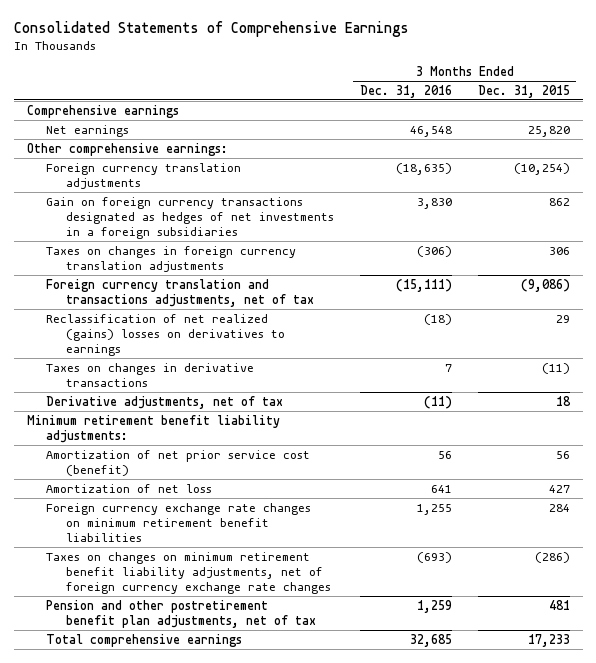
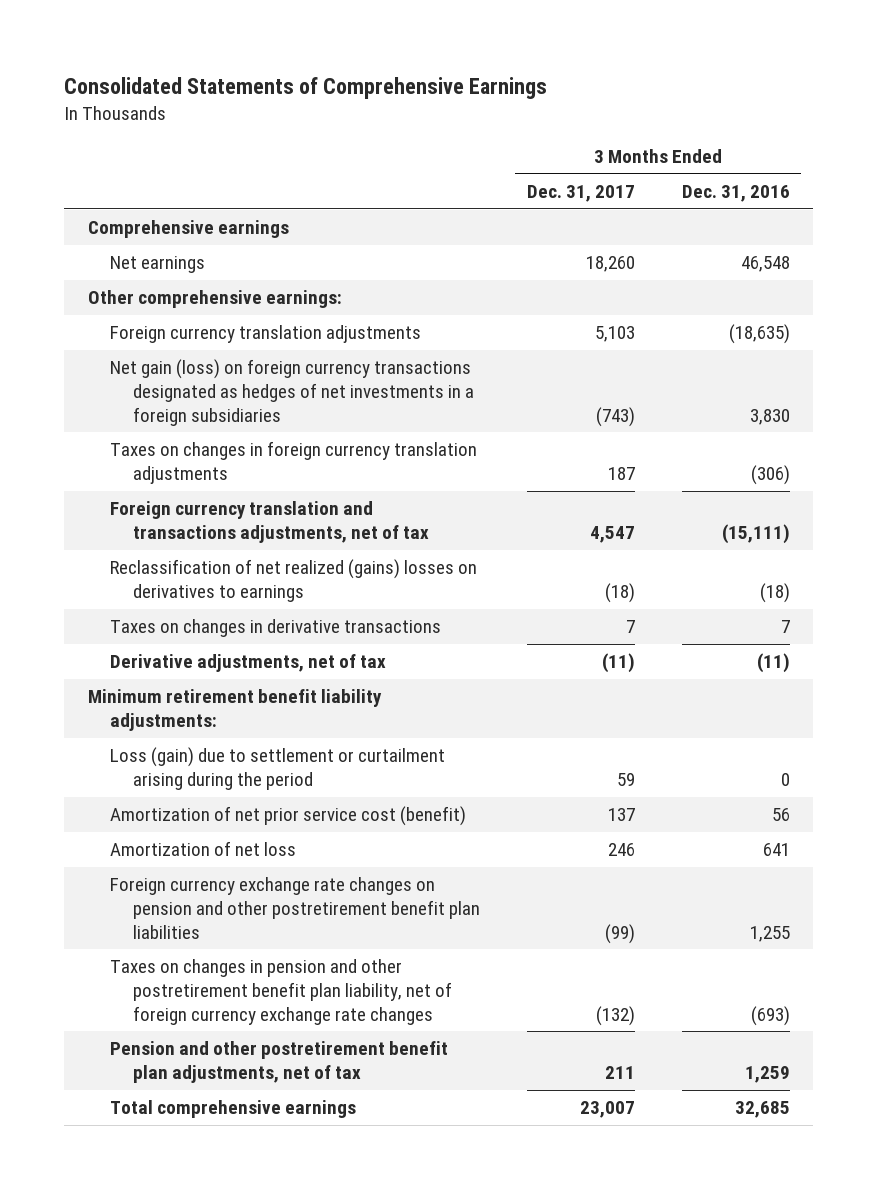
[477,84,570,98] Dec. 31, 2015 -> none
none -> [526,185,635,203] Dec. 31, 2017
[46,196,335,239] Gain on foreign currency transactions designated as hedges of net investments in a foreign subsidiaries -> [110,359,475,426] Net gain (loss) on foreign currency transactions designated as hedges of net investments in a foreign subsidiaries
none -> [110,747,446,791] Loss (gain) due to settlement or curtailment arising during the period
[46,502,312,542] Foreign currency exchange rate changes on minimum retirement benefit liabilities -> [110,877,481,939] Foreign currency exchange rate changes on pension and other postretirement benefit plan liabilities
[46,551,332,594] Taxes on changes on minimum retirement benefit liability adjustments, net of foreign currency exchange rate changes -> [110,959,453,1025] Taxes on changes in pension and other postretirement benefit plan liability, net of foreign currency exchange rate changes

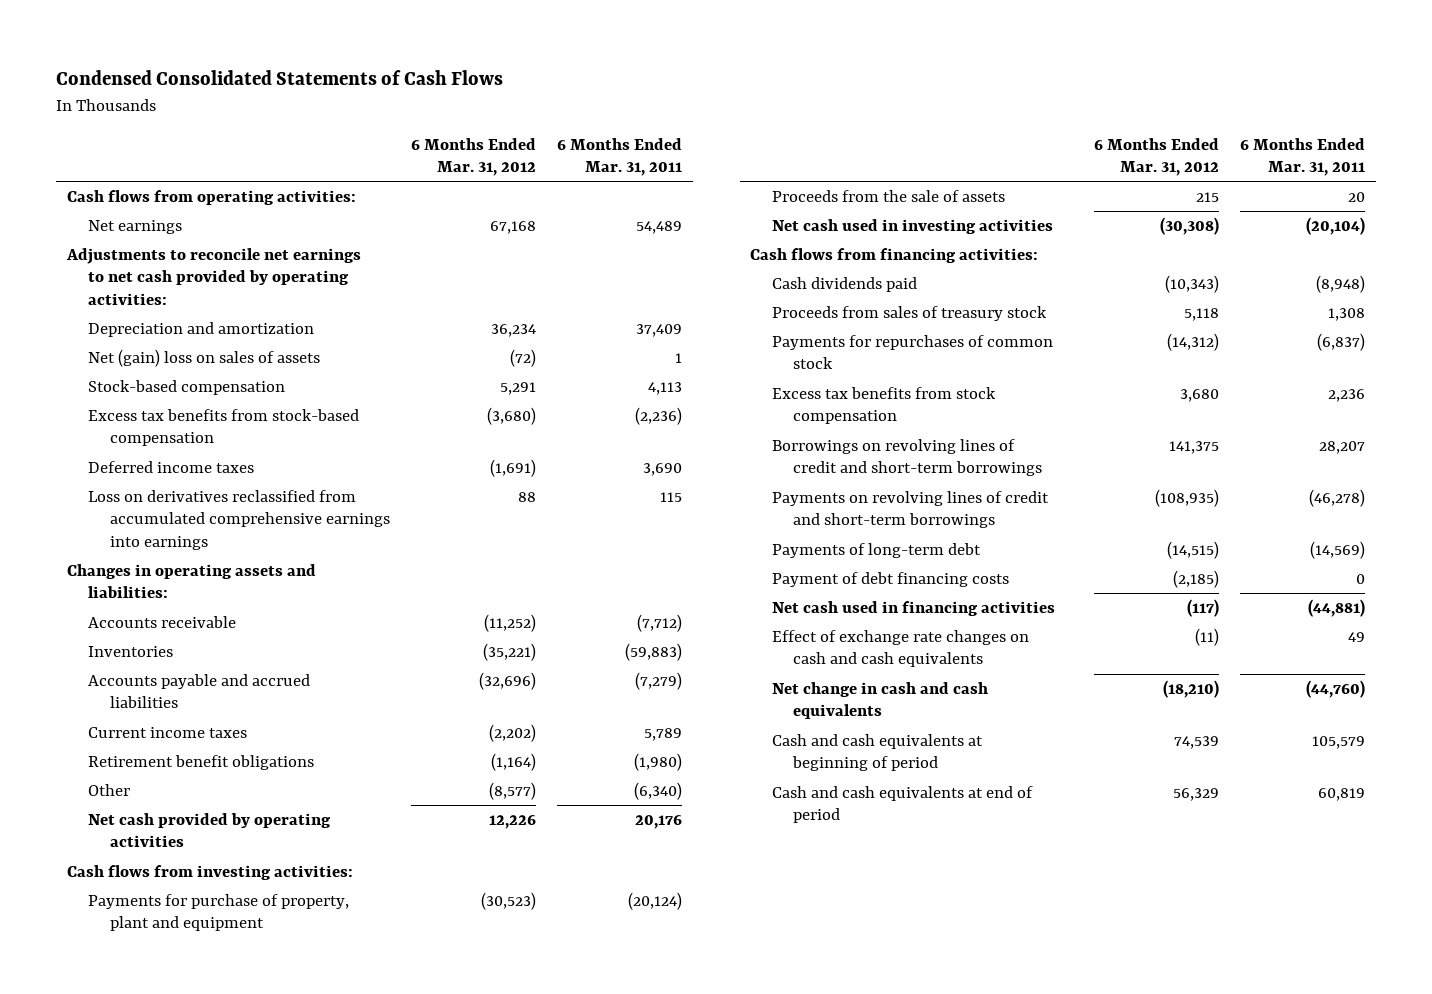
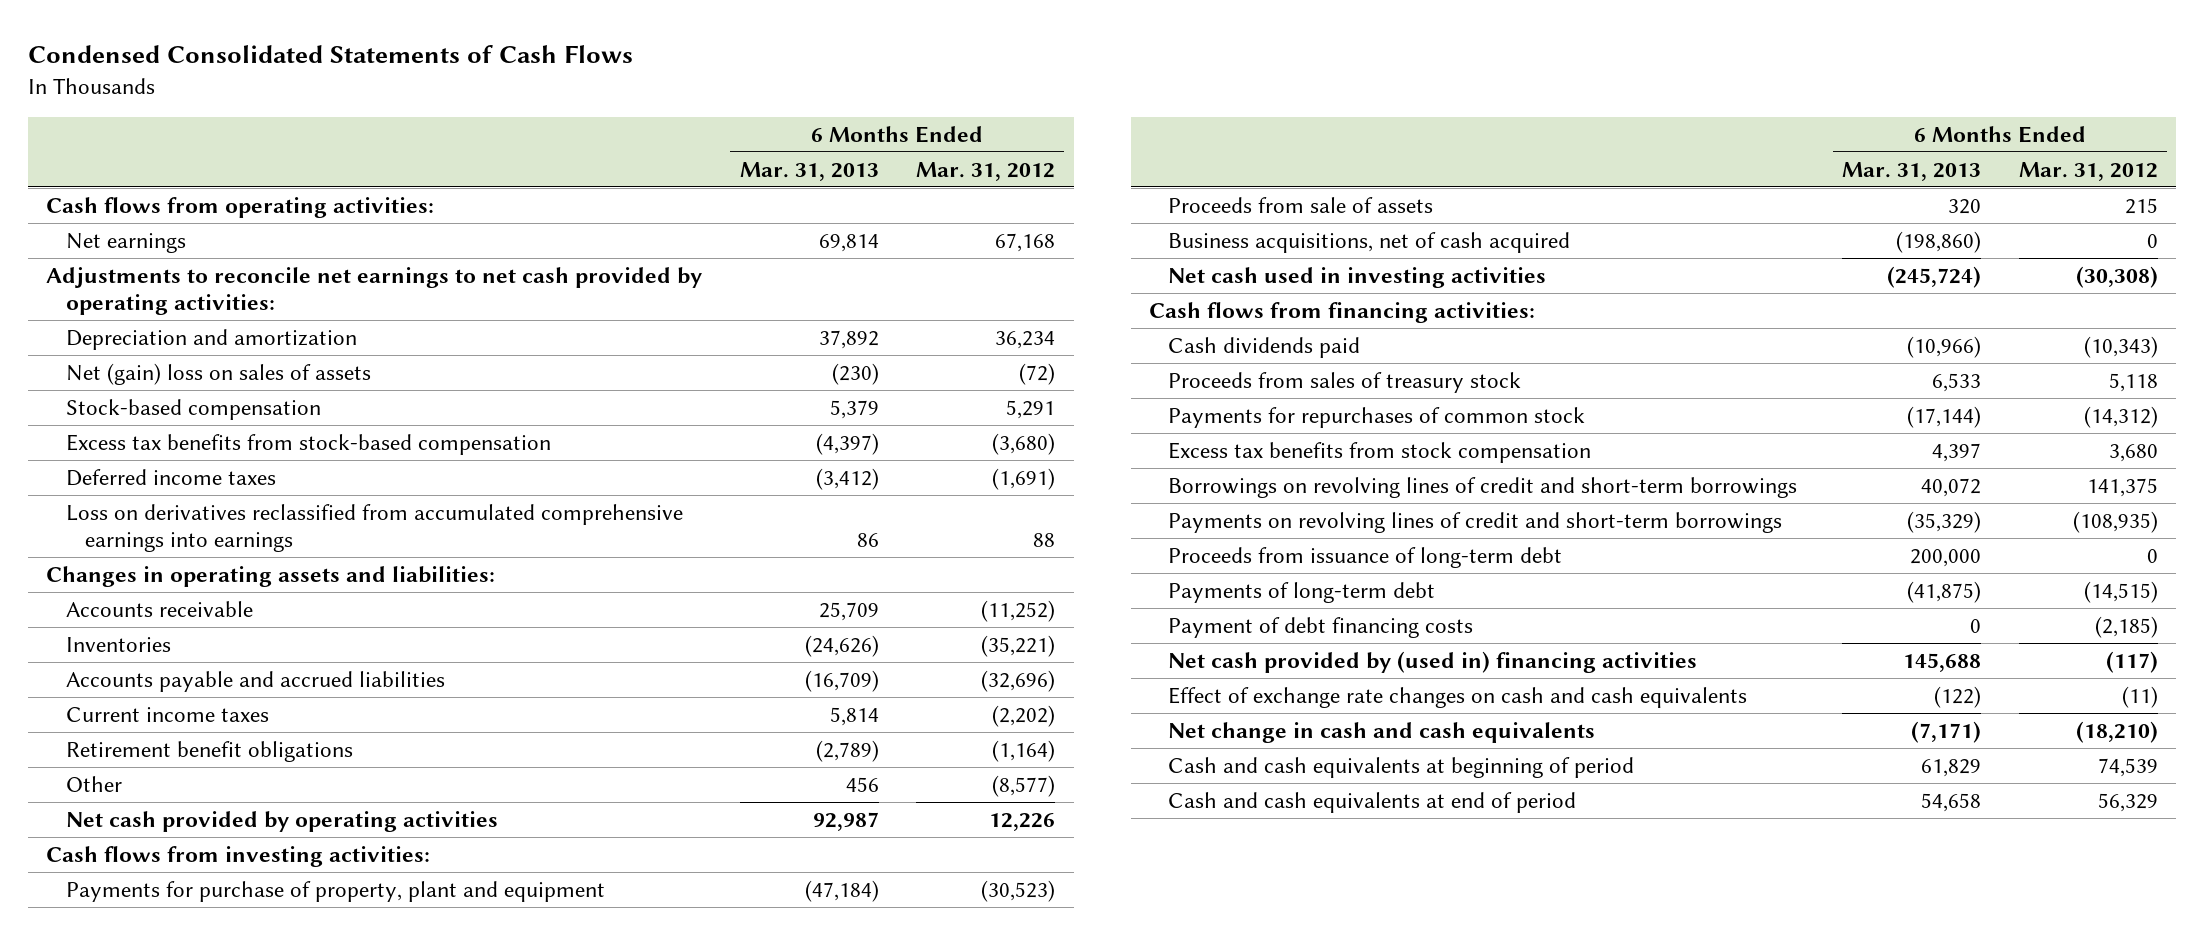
[557,137,683,177] 6 Months Ended Mar. 31, 2011 -> none
none -> [739,161,879,181] Mar. 31, 2013
[771,189,1005,202] Proceeds from the sale of assets -> [1168,196,1434,213] Proceeds from sale of assets
none -> [1168,231,1571,253] Business acquisitions, net of cash acquired
none -> [1168,546,1563,568] Proceeds from issuance of long-term debt
[771,600,1055,616] Net cash used in financing activities -> [1168,650,1698,673] Net cash provided by (used in) financing activities

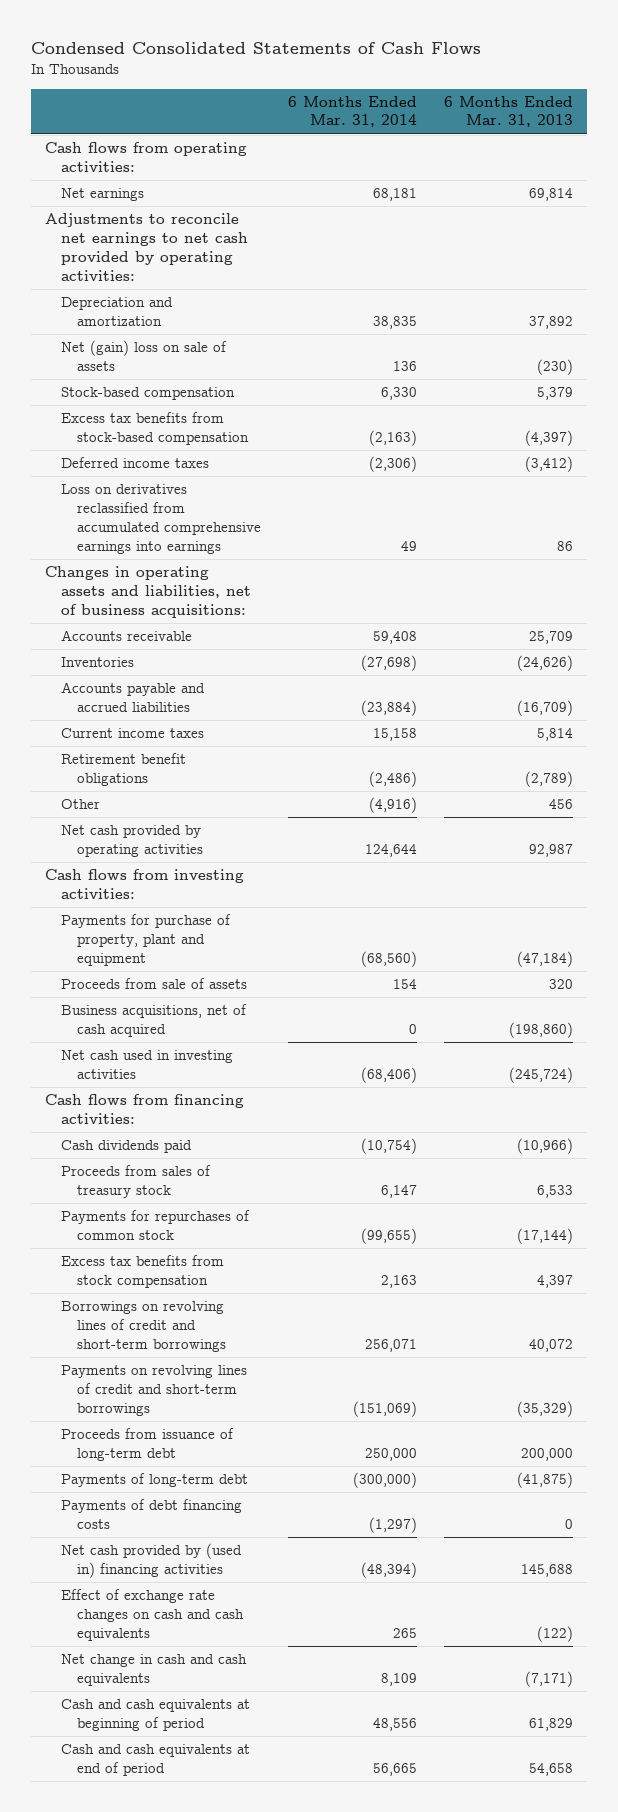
[915,161,1055,181] Mar. 31, 2012 -> none
none -> [288,95,418,128] 6 Months Ended Mar. 31, 2014
[65,362,371,385] Net (gain) loss on sales of assets -> [61,340,228,371] Net (gain) loss on sale of assets
[46,565,496,587] Changes in operating assets and liabilities: -> [44,566,252,618] Changes in operating assets and liabilities, net of business acquisitions:
[1168,616,1474,638] Payment of debt financing costs -> [61,1499,243,1529] Payments of debt financing costs

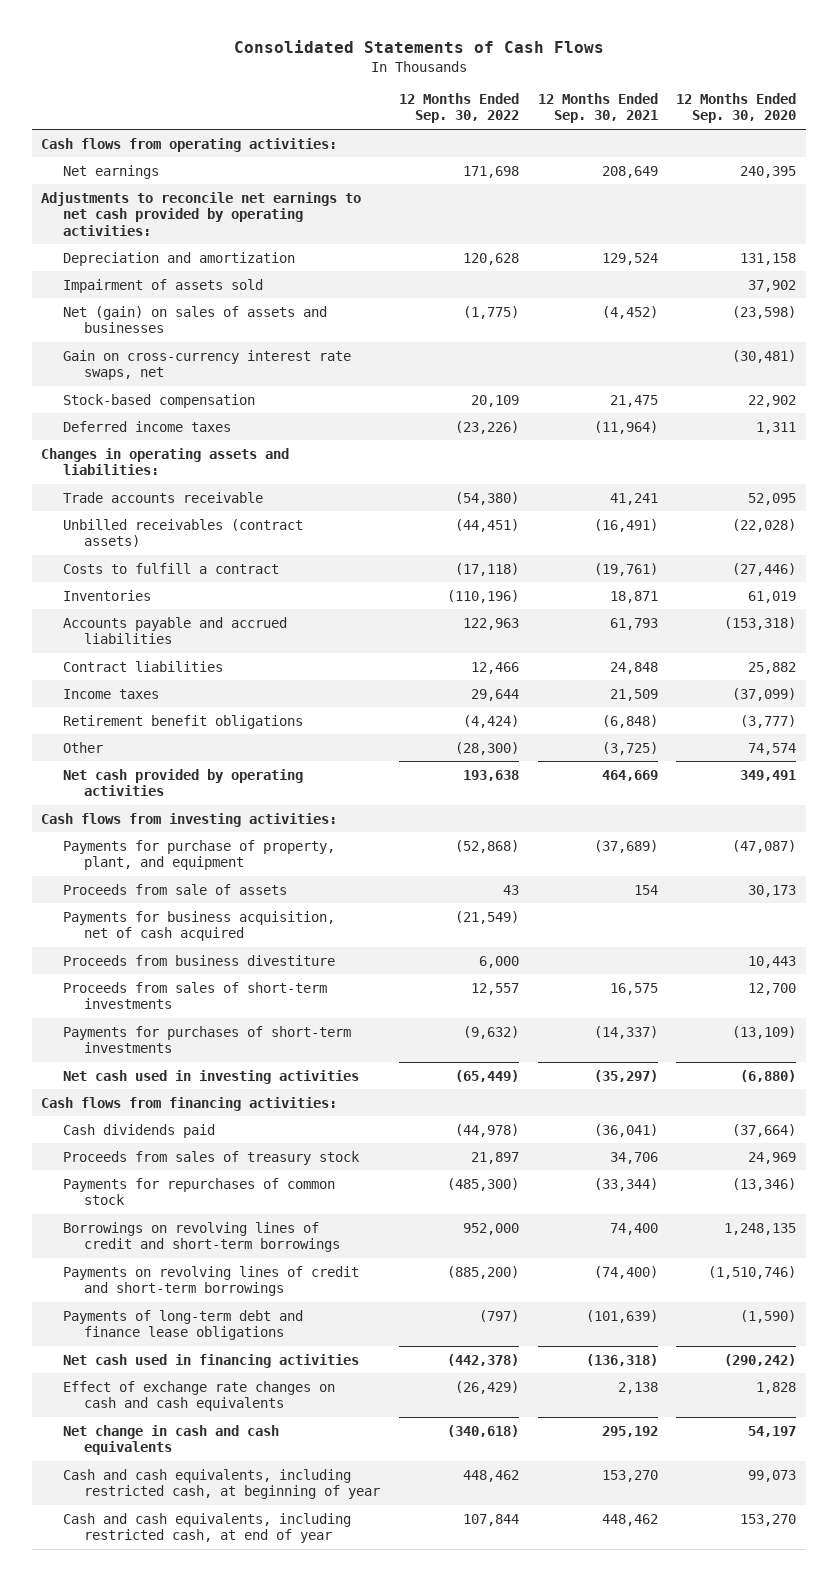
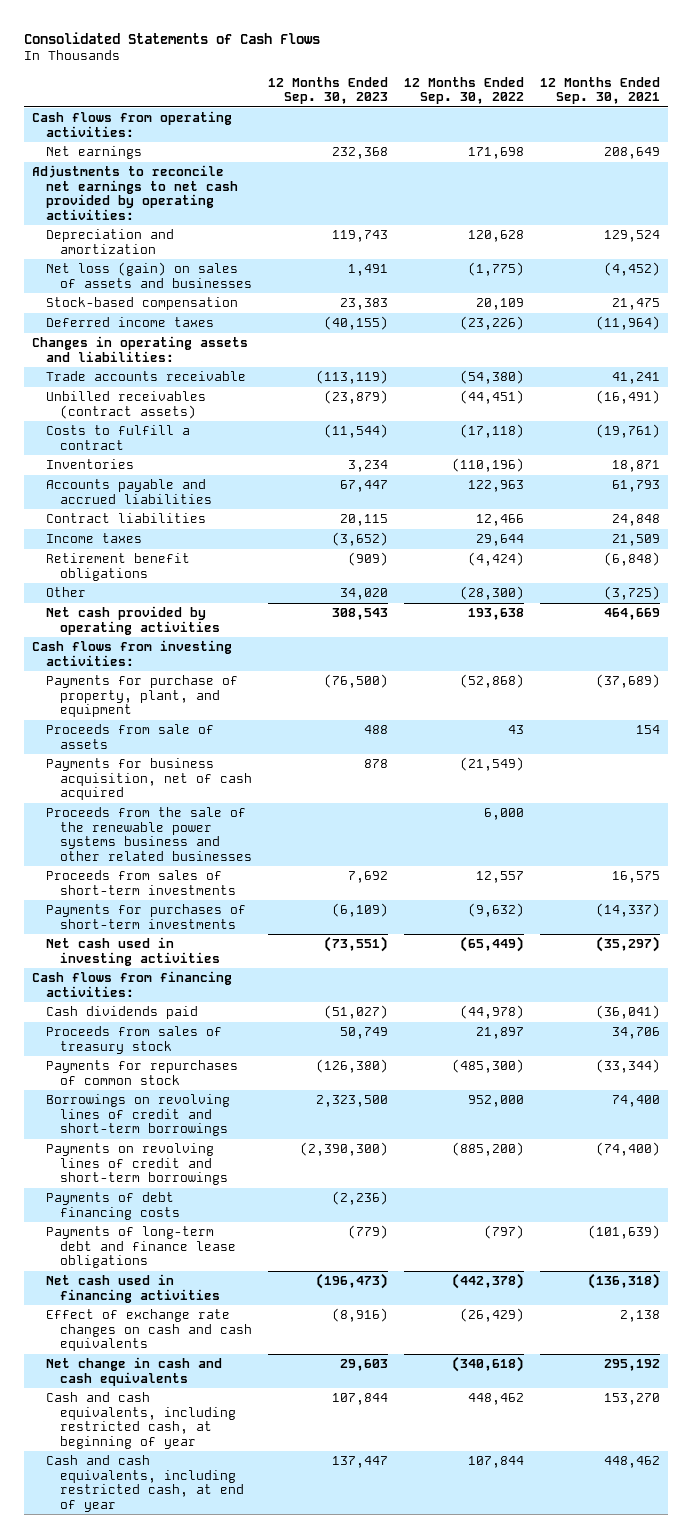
[676,92,797,124] 12 Months Ended Sep. 30, 2020 -> none
none -> [267,76,388,105] 12 Months Ended Sep. 30, 2023
[62,278,263,293] Impairment of assets sold -> none
[62,349,351,381] Gain on cross-currency interest rate swaps, net -> none
[62,305,327,334] Net (gain) on sales of assets and businesses -> [46,262,253,288] Net loss (gain) on sales of assets and businesses
[62,954,335,966] Proceeds from business divestiture -> none
none -> [46,807,253,861] Proceeds from the sale of the renewable power systems business and other related businesses
none -> [46,1192,181,1220] Payments of debt financing costs

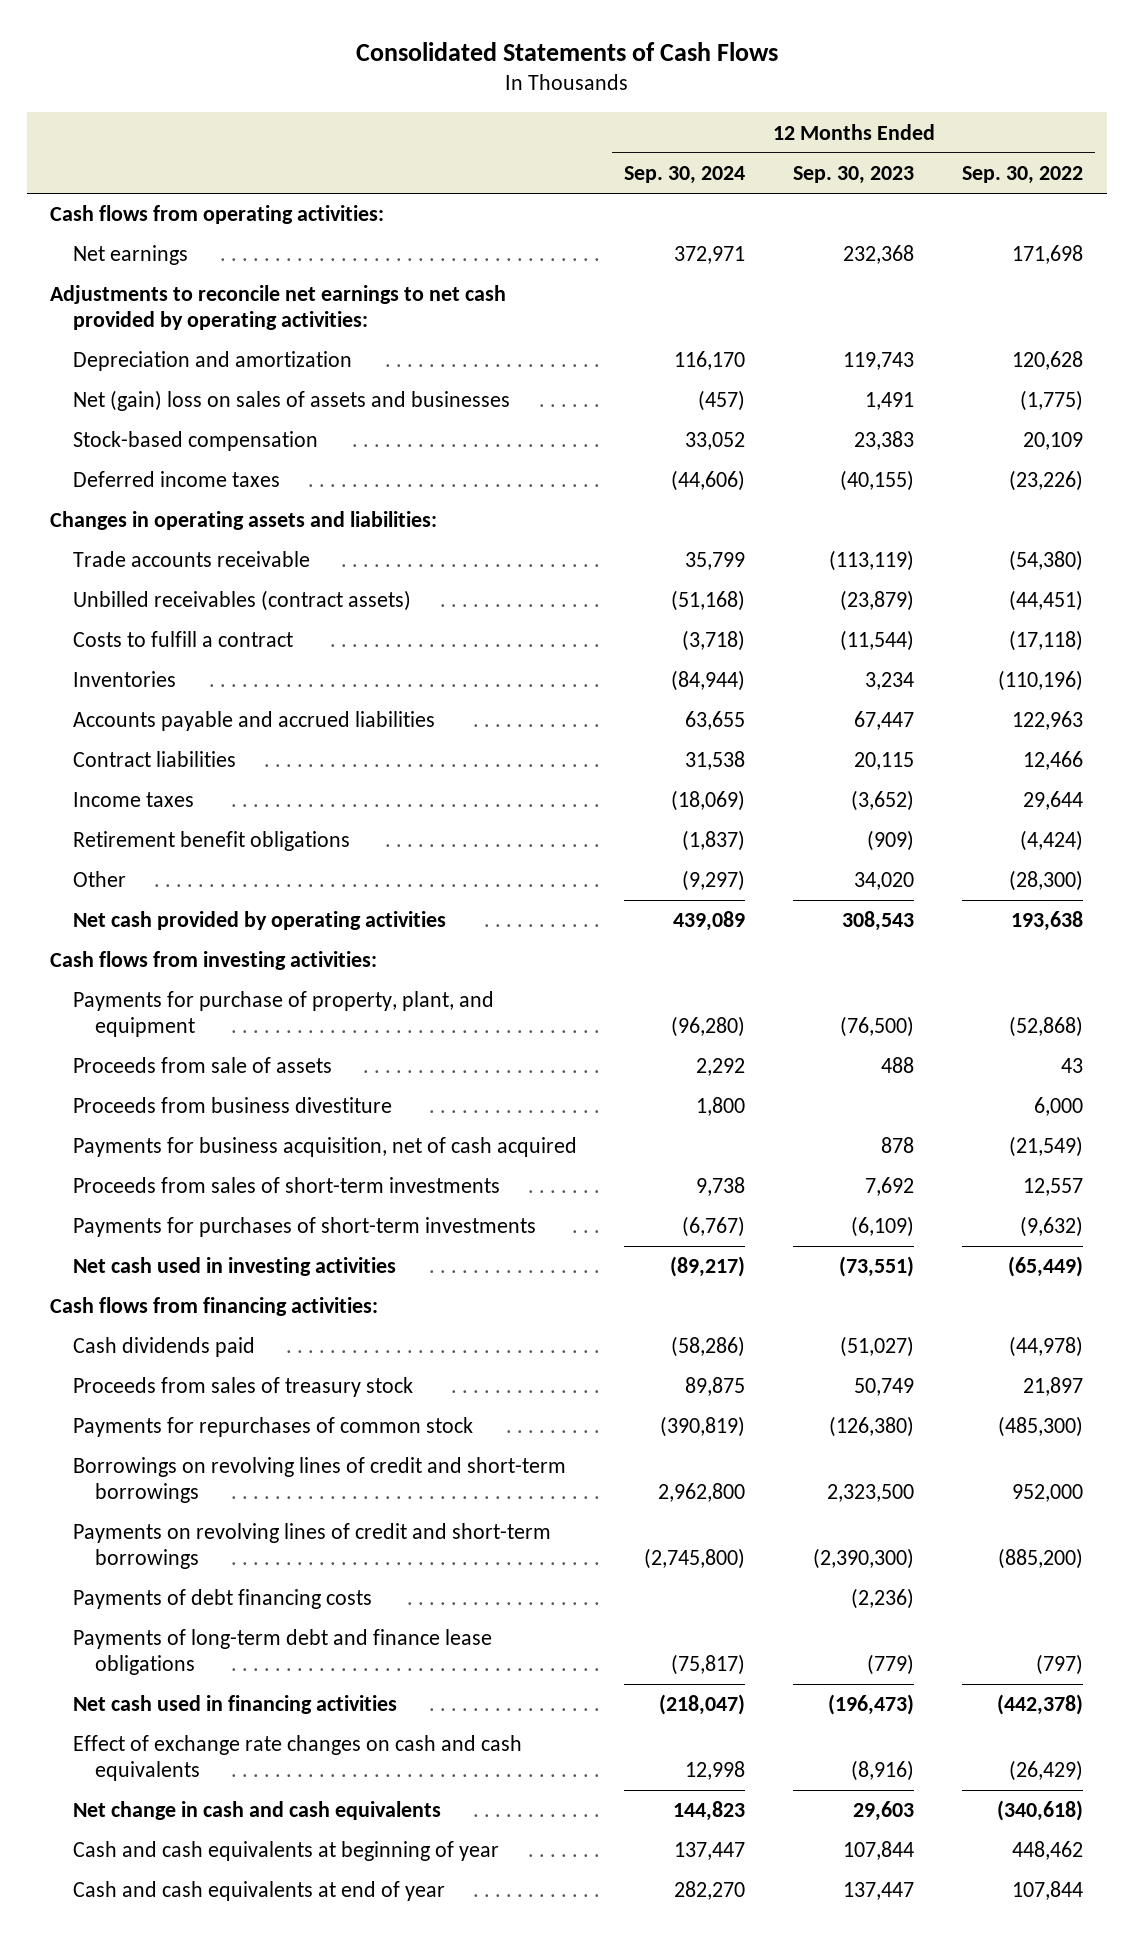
[539,76,660,105] 12 Months Ended Sep. 30, 2021 -> none
none -> [624,166,746,185] Sep. 30, 2024
[46,262,253,288] Net loss (gain) on sales of assets and businesses -> [72,390,510,412] Net (gain) loss on sales of assets and businesses
none -> [72,1097,392,1114] Proceeds from business divestiture
[46,807,253,861] Proceeds from the sale of the renewable power systems business and other related businesses -> none
[46,1392,237,1449] Cash and cash equivalents, including restricted cash, at beginning of year -> [72,1841,499,1862] Cash and cash equivalents at beginning of year
[46,1455,245,1512] Cash and cash equivalents, including restricted cash, at end of year -> [72,1881,445,1902] Cash and cash equivalents at end of year

